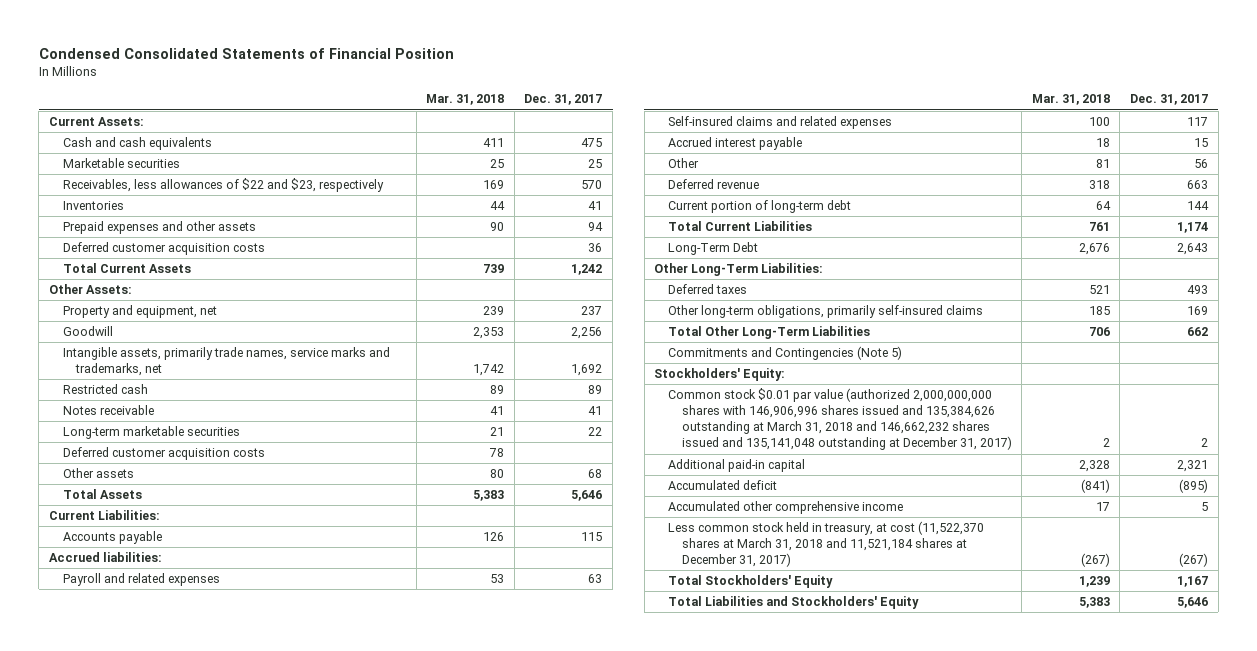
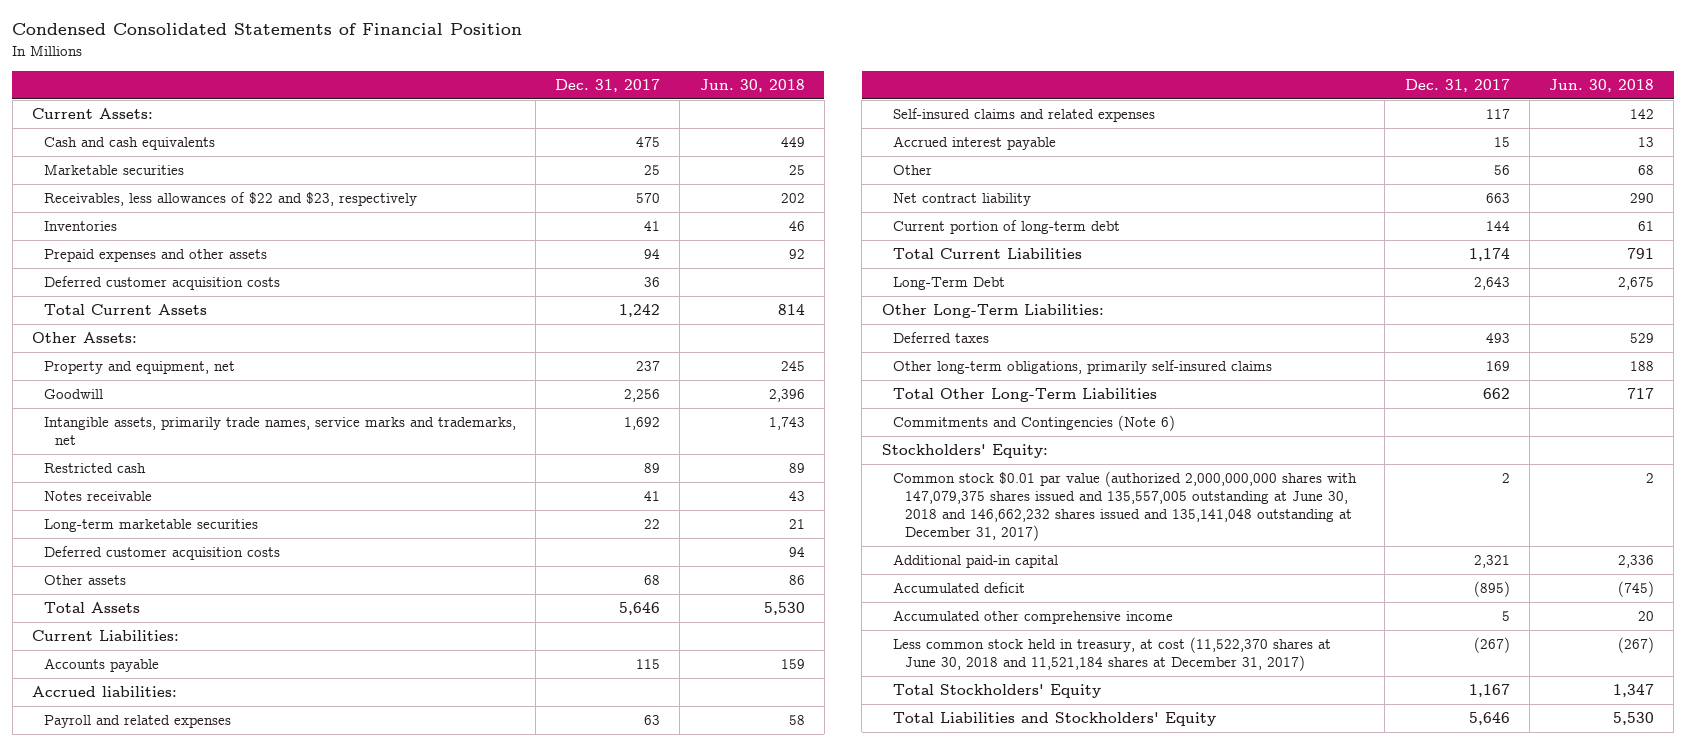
[426,94,505,106] Mar. 31, 2018 -> none
none -> [699,78,805,92] Jun. 30, 2018
[668,179,760,190] Deferred revenue -> [893,193,1032,207] Net contract liability
[668,346,903,361] Commitments and Contingencies (Note 5) -> [893,415,1176,432] Commitments and Contingencies (Note 6)
[668,388,1012,451] Common stock $0.01 par value (authorized 2,000,000,000 shares with 146,906,996 shares issued and 135,384,626 outstanding at March 31, 2018 and 146,662,232 shares issued and 135,141,048 outstanding at December 31, 2017) -> [893,471,1358,541] Common stock $0.01 par value (authorized 2,000,000,000 shares with 147,079,375 shares issued and 135,557,005 outstanding at June 30, 2018 and 146,662,232 shares issued and 135,141,048 outstanding at December 31, 2017)
[668,521,985,568] Less common stock held in treasury, at cost (11,522,370 shares at March 31, 2018 and 11,521,184 shares at December 31, 2017) -> [893,637,1332,672] Less common stock held in treasury, at cost (11,522,370 shares at June 30, 2018 and 11,521,184 shares at December 31, 2017)

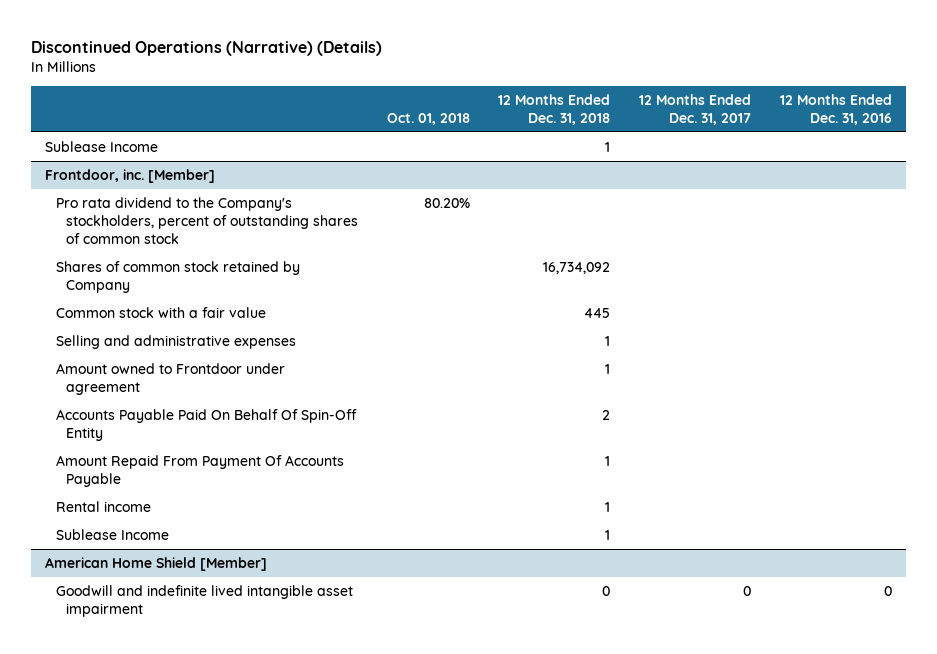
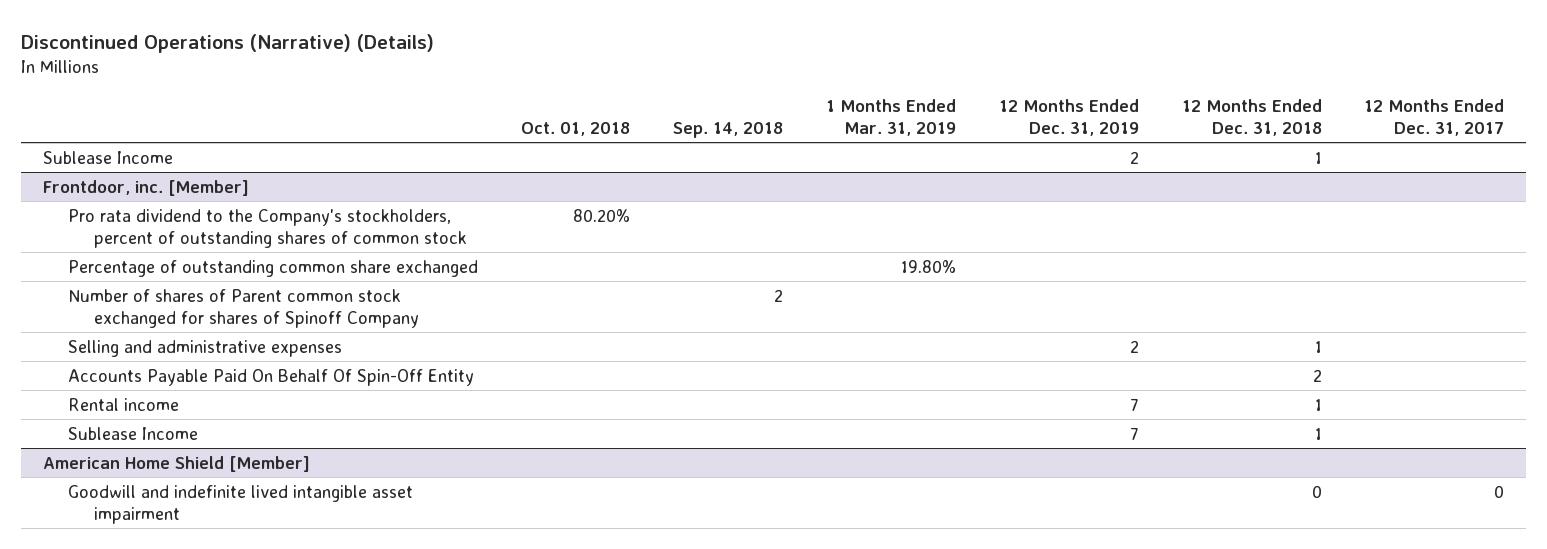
[779,93,892,125] 12 Months Ended Dec. 31, 2016 -> none
none -> [672,121,783,138] Sep. 14, 2018
none -> [825,99,956,136] 1 Months Ended Mar. 31, 2019
none -> [998,99,1139,136] 12 Months Ended Dec. 31, 2019
[55,260,300,293] Shares of common stock retained by Company -> none
[55,306,266,318] Common stock with a fair value -> none
none -> [68,259,479,277] Percentage of outstanding common share exchanged
none -> [68,288,420,328] Number of shares of Parent common stock exchanged for shares of Spinoff Company
[55,362,285,395] Amount owned to Frontdoor under agreement -> none
[55,454,344,487] Amount Repaid From Payment Of Accounts Payable -> none

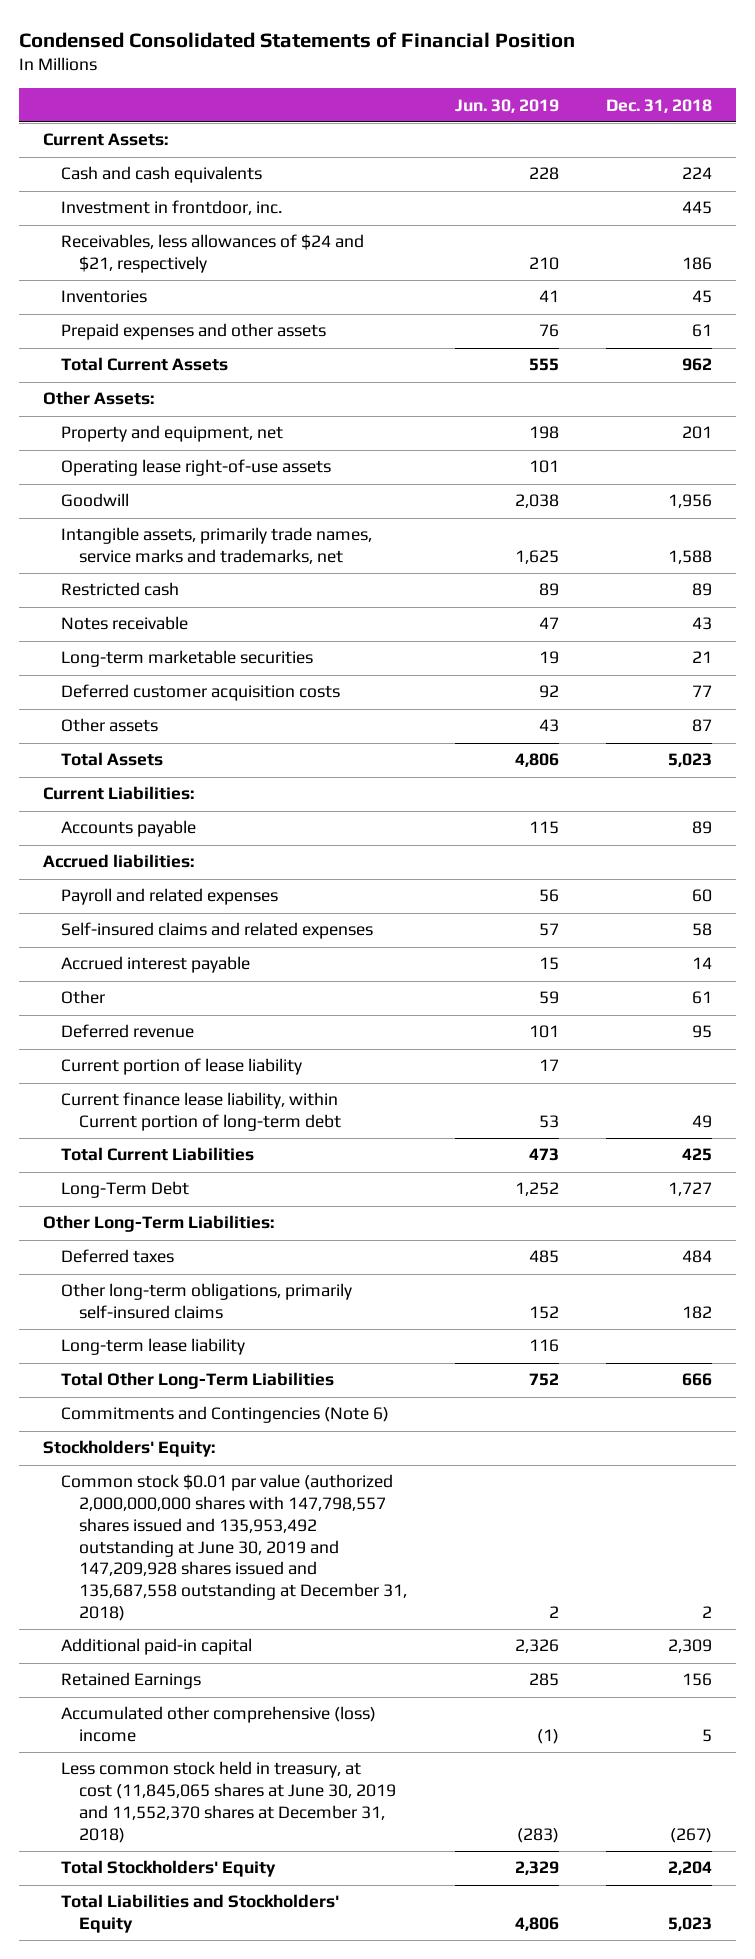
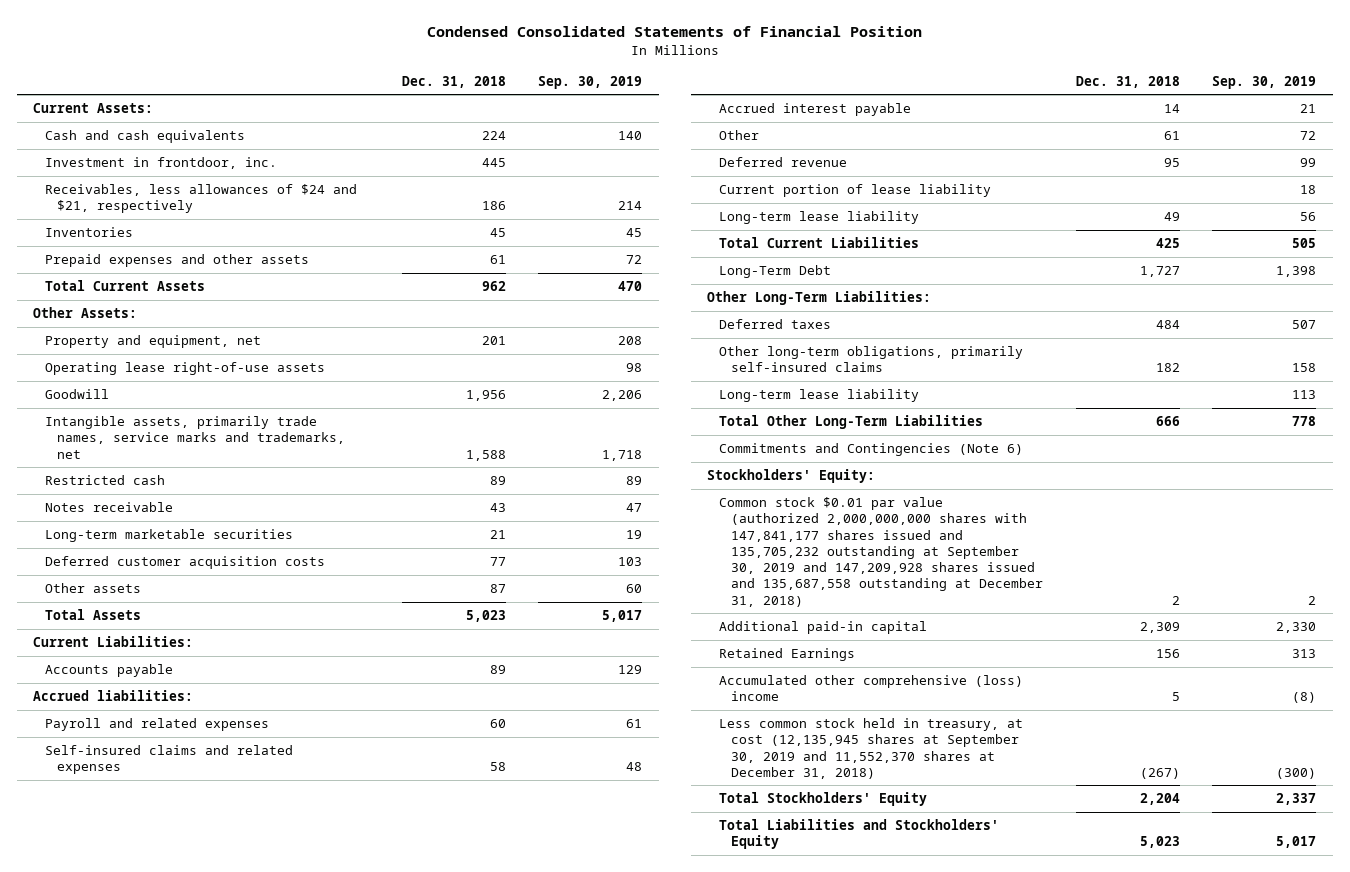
[454,98,559,113] Jun. 30, 2019 -> none
none -> [538,75,643,89] Sep. 30, 2019
[61,1092,342,1132] Current finance lease liability, within Current portion of long-term debt -> [719,210,920,224] Long-term lease liability
[61,1474,408,1621] Common stock $0.01 par value (authorized 2,000,000,000 shares with 147,798,557 shares issued and 135,953,492 outstanding at June 30, 2019 and 147,209,928 shares issued and 135,687,558 outstanding at December 31, 2018) -> [719,496,1044,607] Common stock $0.01 par value (authorized 2,000,000,000 shares with 147,841,177 shares issued and 135,705,232 outstanding at September 30, 2019 and 147,209,928 shares issued and 135,687,558 outstanding at December 31, 2018)
[61,1761,397,1843] Less common stock held in treasury, at cost (11,845,065 shares at June 30, 2019 and 11,552,370 shares at December 31, 2018) -> [719,717,1024,779] Less common stock held in treasury, at cost (12,135,945 shares at September 30, 2019 and 11,552,370 shares at December 31, 2018)

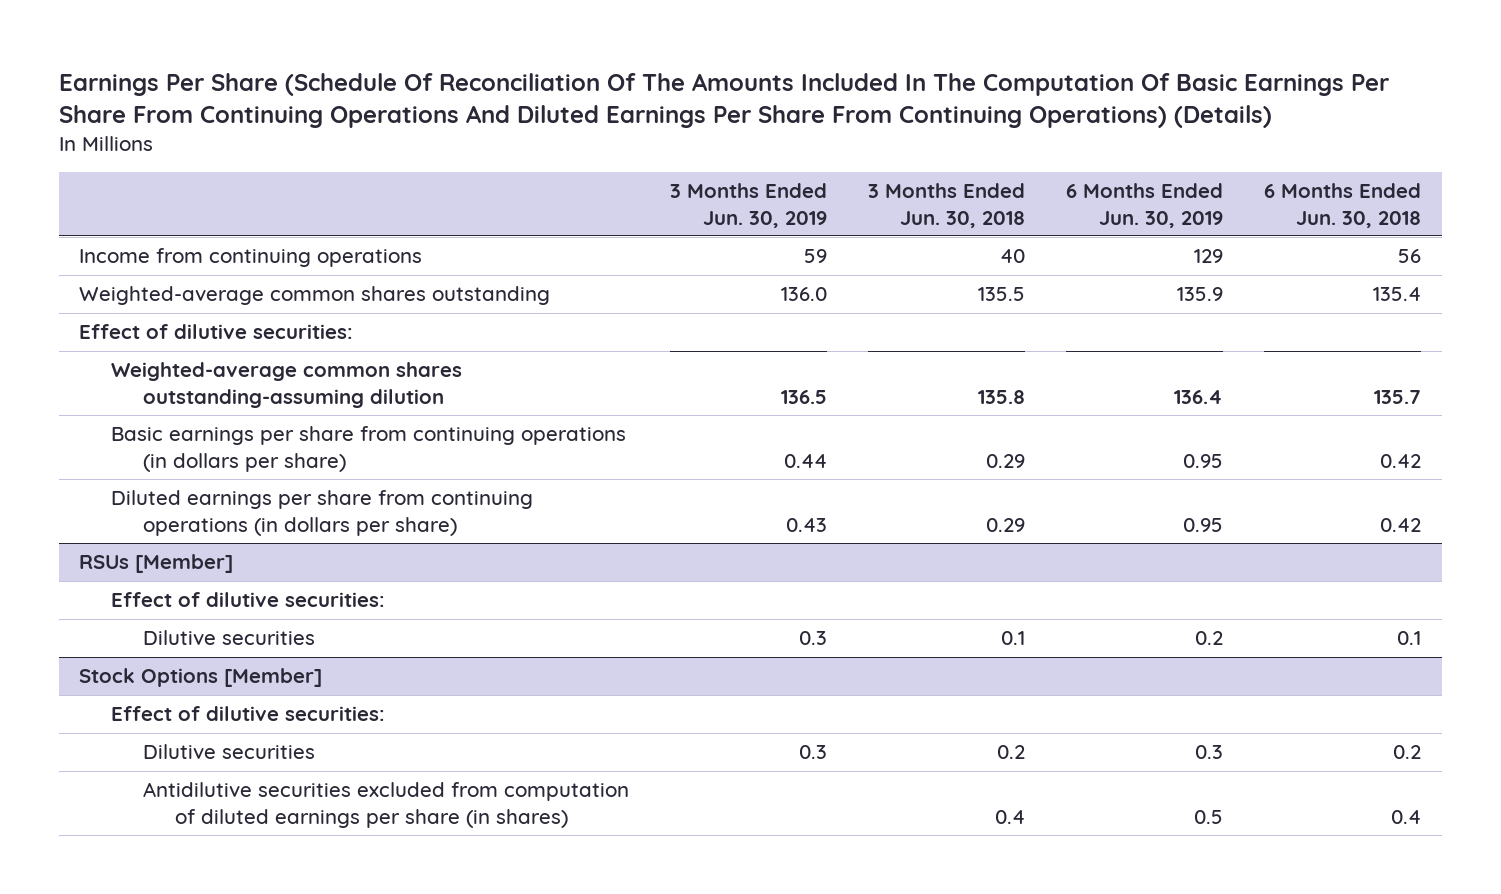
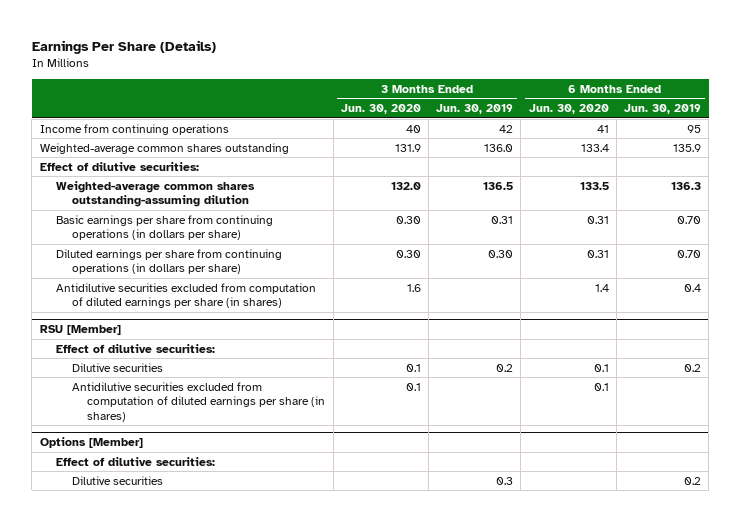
[58,72,1389,128] Earnings Per Share (Schedule Of Reconciliation Of The Amounts Included In The Computation Of Basic Earnings Per Share From Continuing Operations And Diluted Earnings Per Share From Continuing Operations) (Details) -> [31,39,216,54] Earnings Per Share (Details)
[868,182,1026,228] 3 Months Ended Jun. 30, 2018 -> none
[1264,182,1422,228] 6 Months Ended Jun. 30, 2018 -> none
none -> [340,104,421,115] Jun. 30, 2020
none -> [528,104,609,115] Jun. 30, 2020
[804,249,828,264] 59 -> [499,124,514,133] 42
[1194,249,1224,264] 129 -> [686,124,701,133] 95
[1174,390,1224,405] 136.4 -> [670,181,701,190] 136.3
[784,454,828,469] 0.44 -> [491,215,514,224] 0.31
[1183,454,1224,469] 0.95 -> [676,215,701,224] 0.70
[786,518,828,533] 0.43 -> [488,249,514,258] 0.30
[1183,518,1224,533] 0.95 -> [676,249,701,258] 0.70
none -> [55,282,316,309] Antidilutive securities excluded from computation of diluted earnings per share (in shares)
[79,554,234,574] RSUs [Member] -> [39,325,121,336] RSU [Member]
[799,631,828,646] 0.3 -> [496,363,514,372] 0.2
none -> [71,381,326,422] Antidilutive securities excluded from computation of diluted earnings per share (in shares)
[79,668,323,688] Stock Options [Member] -> [39,437,143,449] Options [Member]
[143,782,630,829] Antidilutive securities excluded from computation of diluted earnings per share (in shares) -> none
[1195,745,1224,760] 0.3 -> [683,476,701,485] 0.2

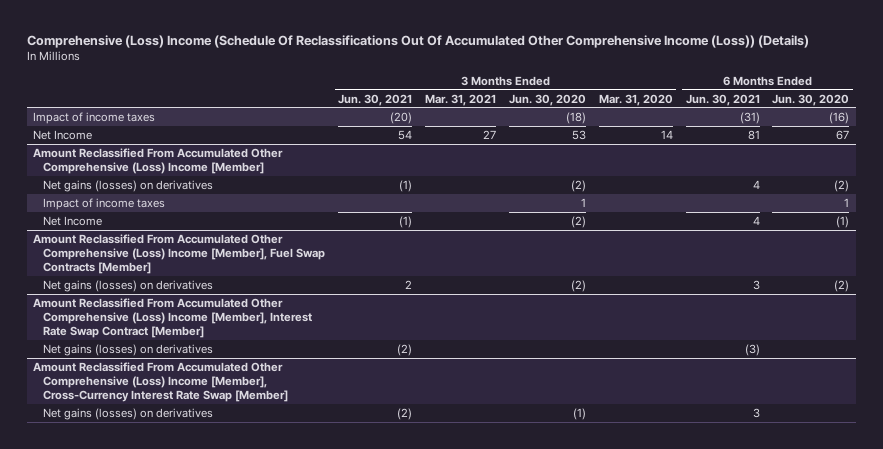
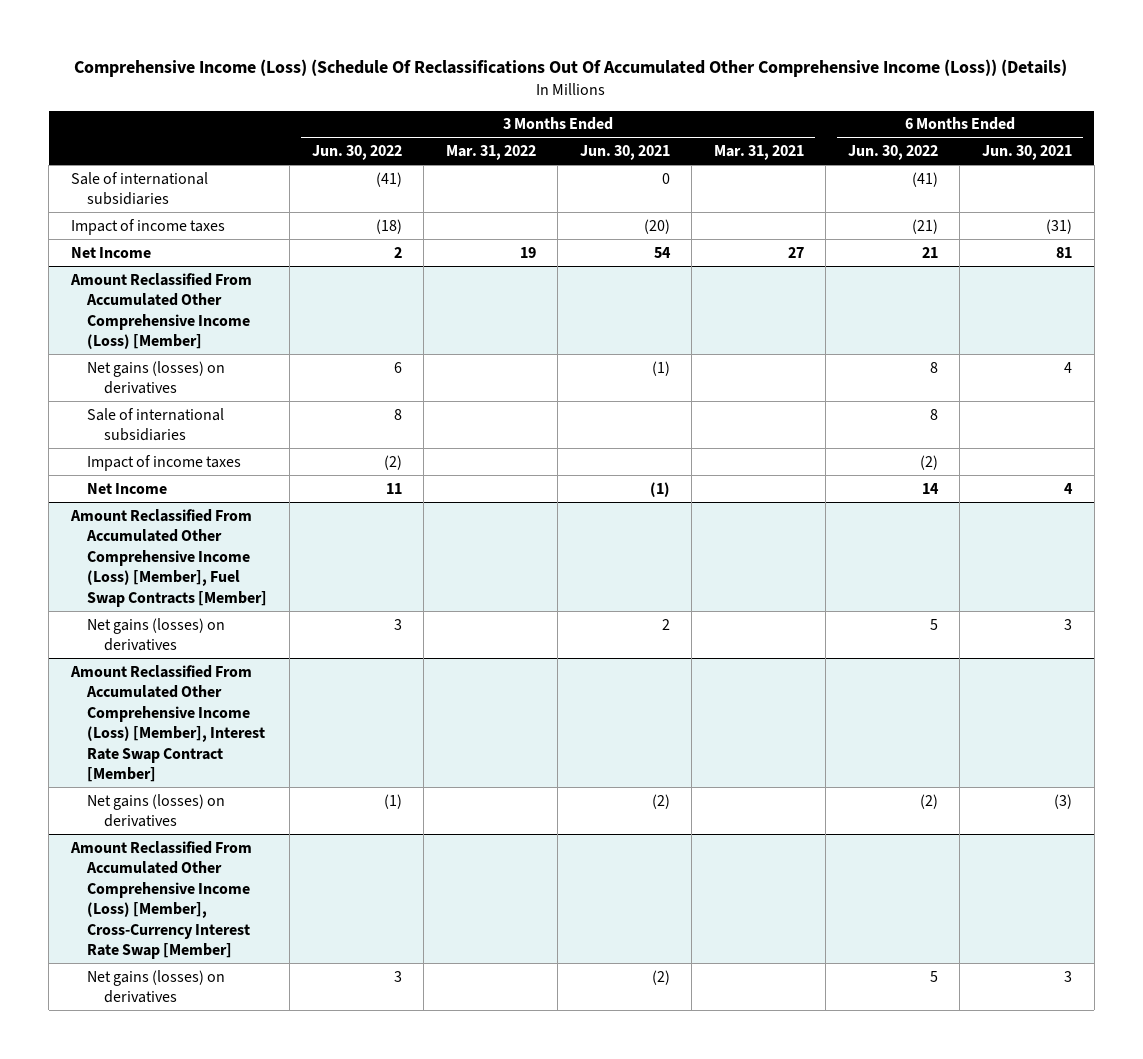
[26,34,809,48] Comprehensive (Loss) Income (Schedule Of Reclassifications Out Of Accumulated Other Comprehensive Income (Loss)) (Details) -> [74,59,1068,78] Comprehensive Income (Loss) (Schedule Of Reclassifications Out Of Accumulated Other Comprehensive Income (Loss)) (Details)
[508,93,586,106] Jun. 30, 2020 -> none
[598,93,673,106] Mar. 31, 2020 -> none
[772,93,850,106] Jun. 30, 2020 -> none
none -> [311,145,402,161] Jun. 30, 2022
none -> [445,145,536,161] Mar. 31, 2022
none -> [847,145,938,161] Jun. 30, 2022
none -> [70,171,208,206] Sale of international subsidiaries
[33,148,284,175] Amount Reclassified From Accumulated Other Comprehensive (Loss) Income [Member] -> [69,272,252,350] Amount Reclassified From Accumulated Other Comprehensive Income (Loss) [Member]
none -> [87,407,225,442] Sale of international subsidiaries
[33,234,326,275] Amount Reclassified From Accumulated Other Comprehensive (Loss) Income [Member], Fuel Swap Contracts [Member] -> [69,508,268,607] Amount Reclassified From Accumulated Other Comprehensive Income (Loss) [Member], Fuel Swap Contracts [Member]
[33,298,313,339] Amount Reclassified From Accumulated Other Comprehensive (Loss) Income [Member], Interest Rate Swap Contract [Member] -> [69,664,266,783] Amount Reclassified From Accumulated Other Comprehensive Income (Loss) [Member], Interest Rate Swap Contract [Member]
[33,362,289,403] Amount Reclassified From Accumulated Other Comprehensive (Loss) Income [Member], Cross-Currency Interest Rate Swap [Member] -> [69,840,252,960] Amount Reclassified From Accumulated Other Comprehensive Income (Loss) [Member], Cross-Currency Interest Rate Swap [Member]

